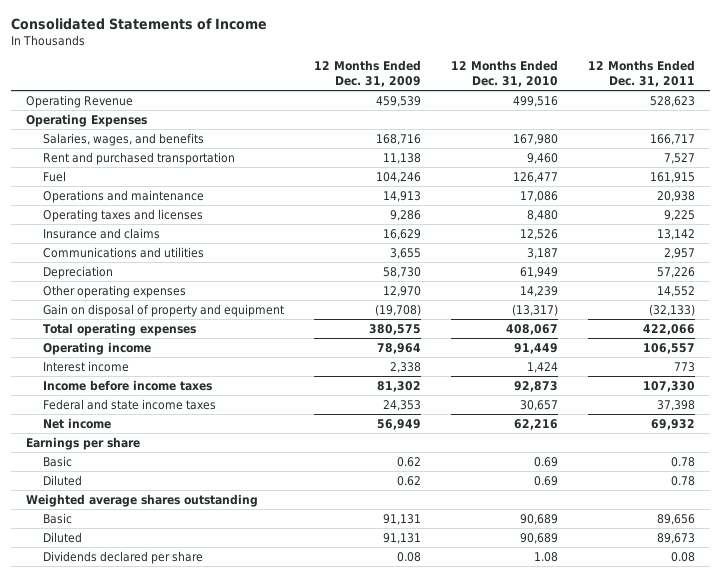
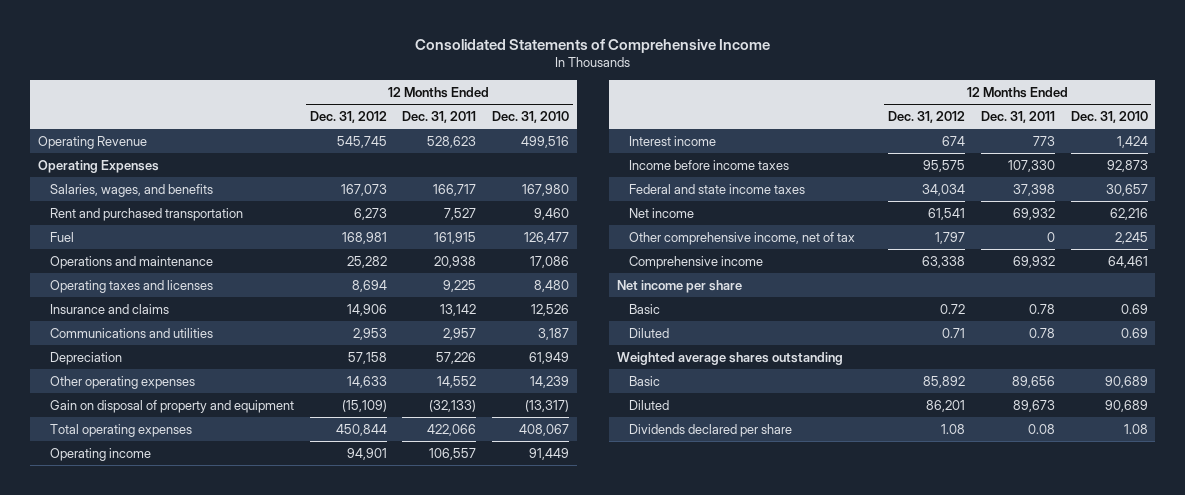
[10,18,267,31] Consolidated Statements of Income -> [414,39,770,54] Consolidated Statements of Comprehensive Income
[313,60,421,88] 12 Months Ended Dec. 31, 2009 -> none
none -> [309,110,387,123] Dec. 31, 2012
none -> [628,231,855,245] Other comprehensive income, net of tax
none -> [628,255,763,269] Comprehensive income
[25,436,140,450] Earnings per share -> [616,279,742,293] Net income per share

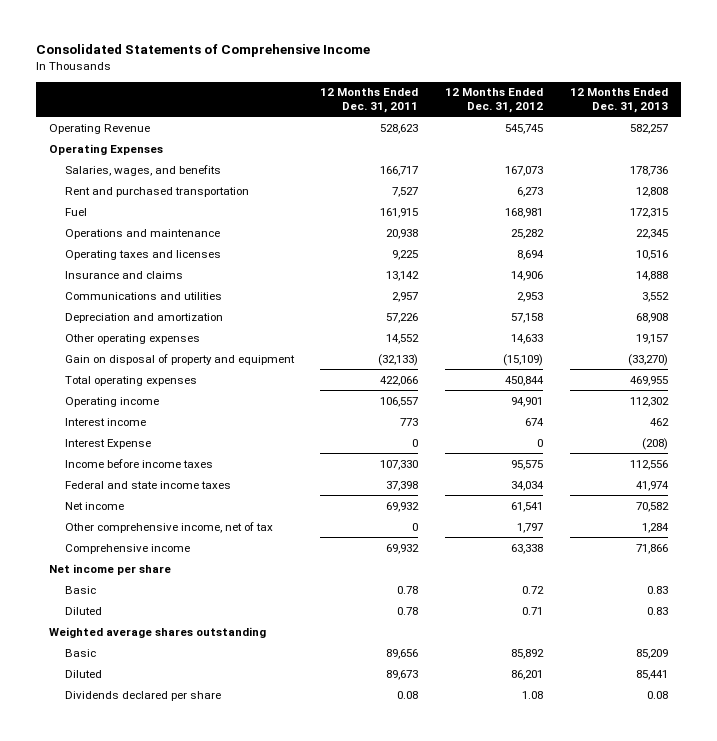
[491,110,569,123] Dec. 31, 2010 -> none
none -> [570,88,669,113] 12 Months Ended Dec. 31, 2013
[49,351,122,365] Depreciation -> [64,312,223,323] Depreciation and amortization
none -> [64,438,151,449] Interest Expense

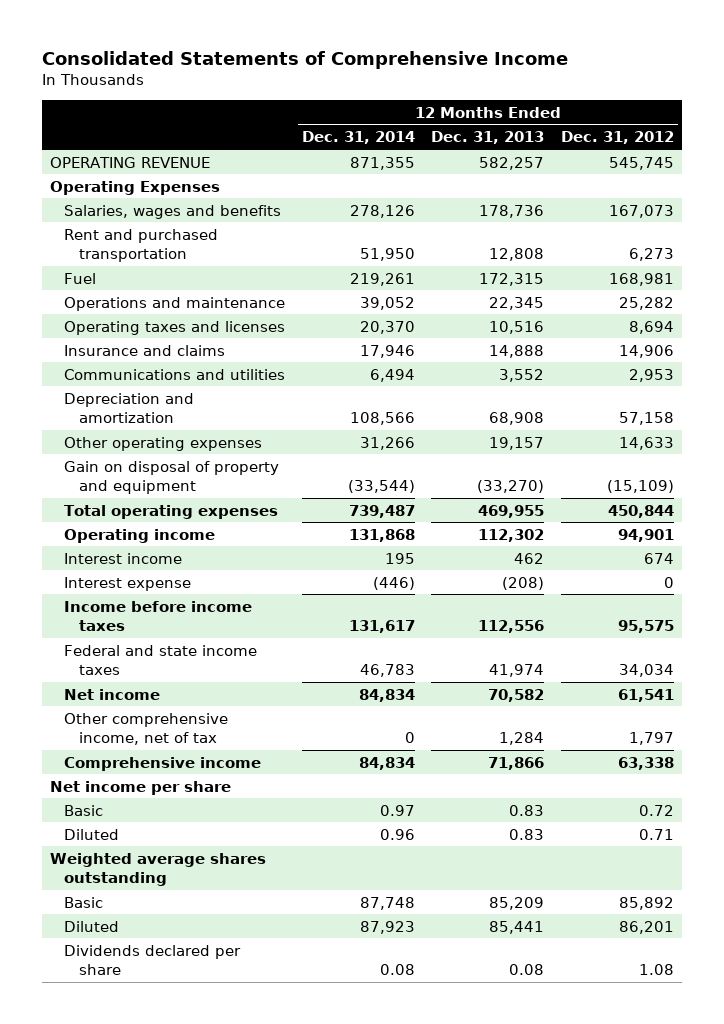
[320,88,419,113] 12 Months Ended Dec. 31, 2011 -> none
none -> [301,131,415,145] Dec. 31, 2014
[49,123,151,134] Operating Revenue -> [49,156,210,168] OPERATING REVENUE
[64,164,221,176] Salaries, wages, and benefits -> [64,204,282,219] Salaries, wages and benefits
[64,438,151,449] Interest Expense -> [64,576,192,591] Interest expense

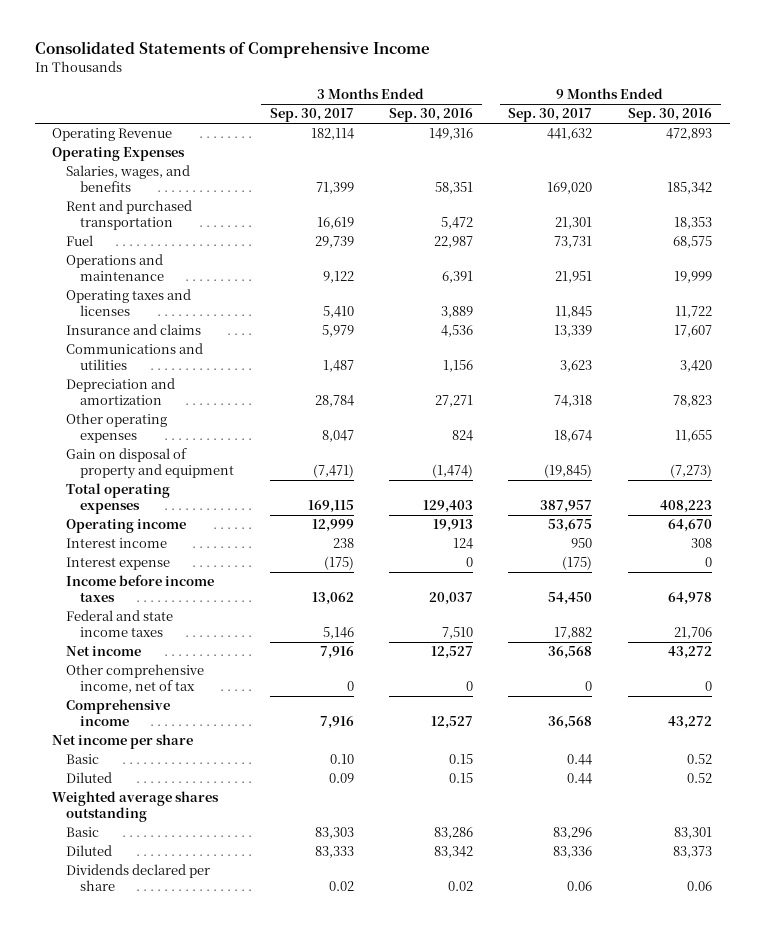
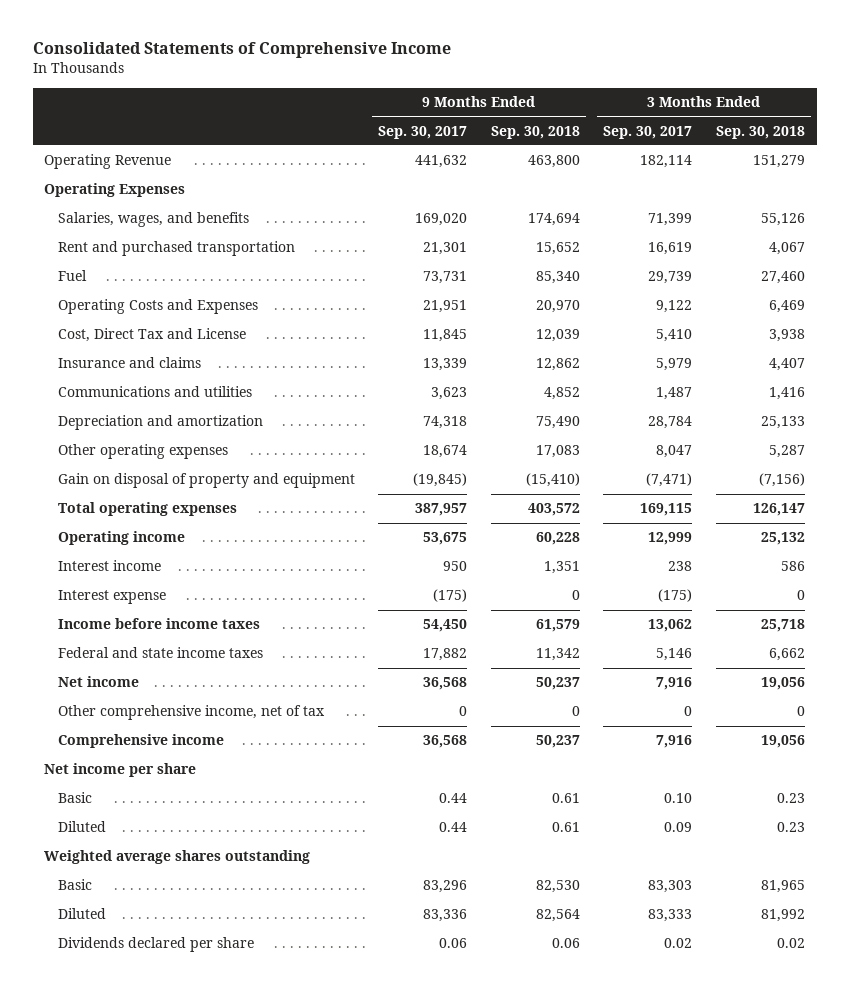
[389,108,474,123] Sep. 30, 2016 -> none
[627,108,712,123] Sep. 30, 2016 -> none
none -> [490,125,580,139] Sep. 30, 2018
none -> [715,125,805,139] Sep. 30, 2018
[66,254,165,281] Operations and maintenance -> [57,299,258,315] Operating Costs and Expenses
[66,289,192,316] Operating taxes and licenses -> [57,328,246,343] Cost, Direct Tax and License

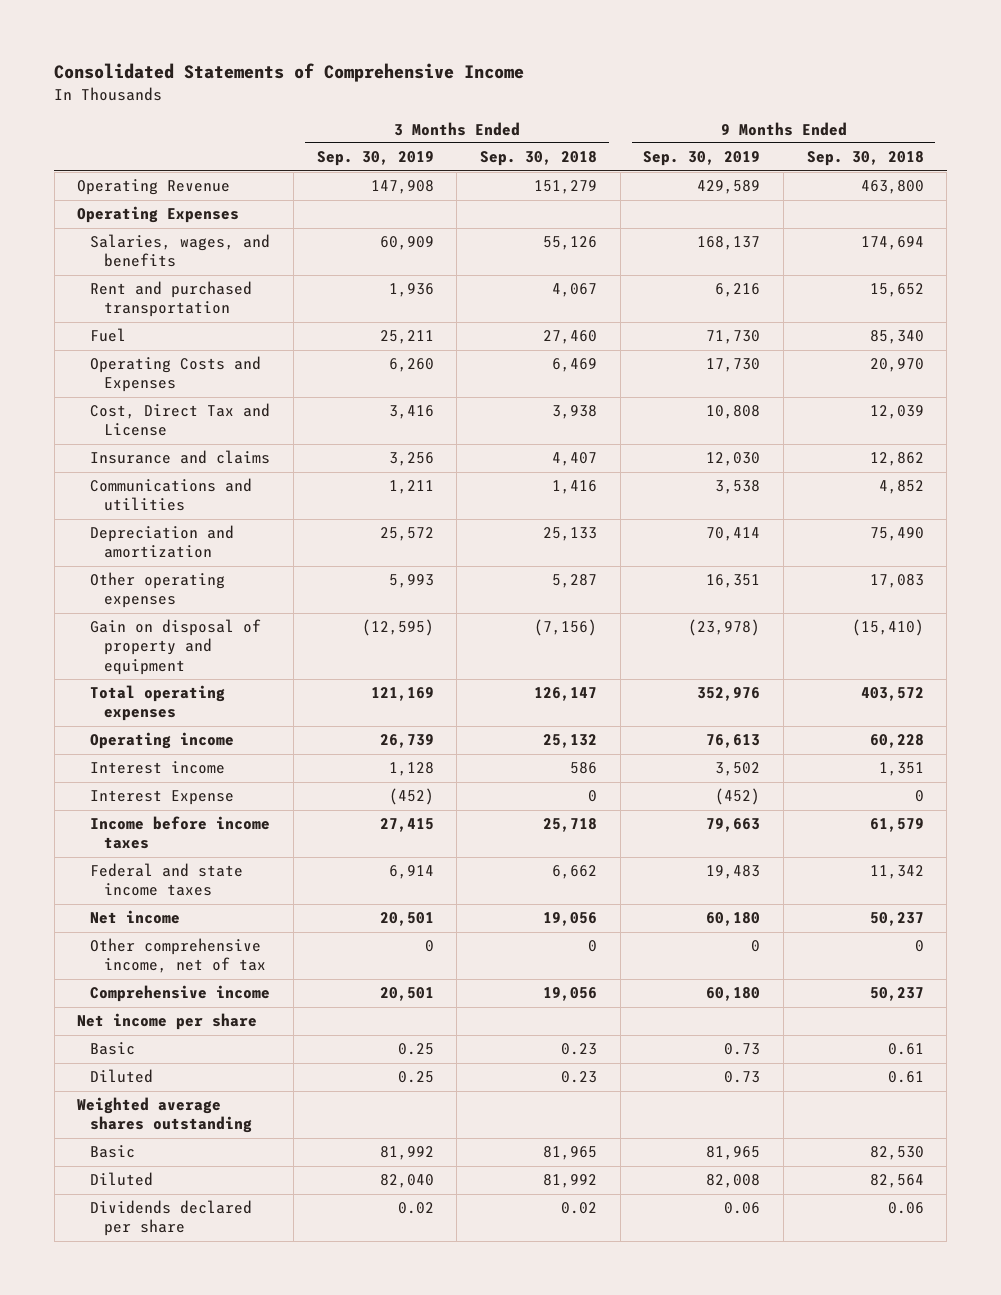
[378,125,468,139] Sep. 30, 2017 -> none
[603,125,693,139] Sep. 30, 2017 -> none
none -> [316,151,434,167] Sep. 30, 2019
none -> [643,151,761,167] Sep. 30, 2019
[57,590,166,605] Interest expense -> [90,790,235,806] Interest Expense

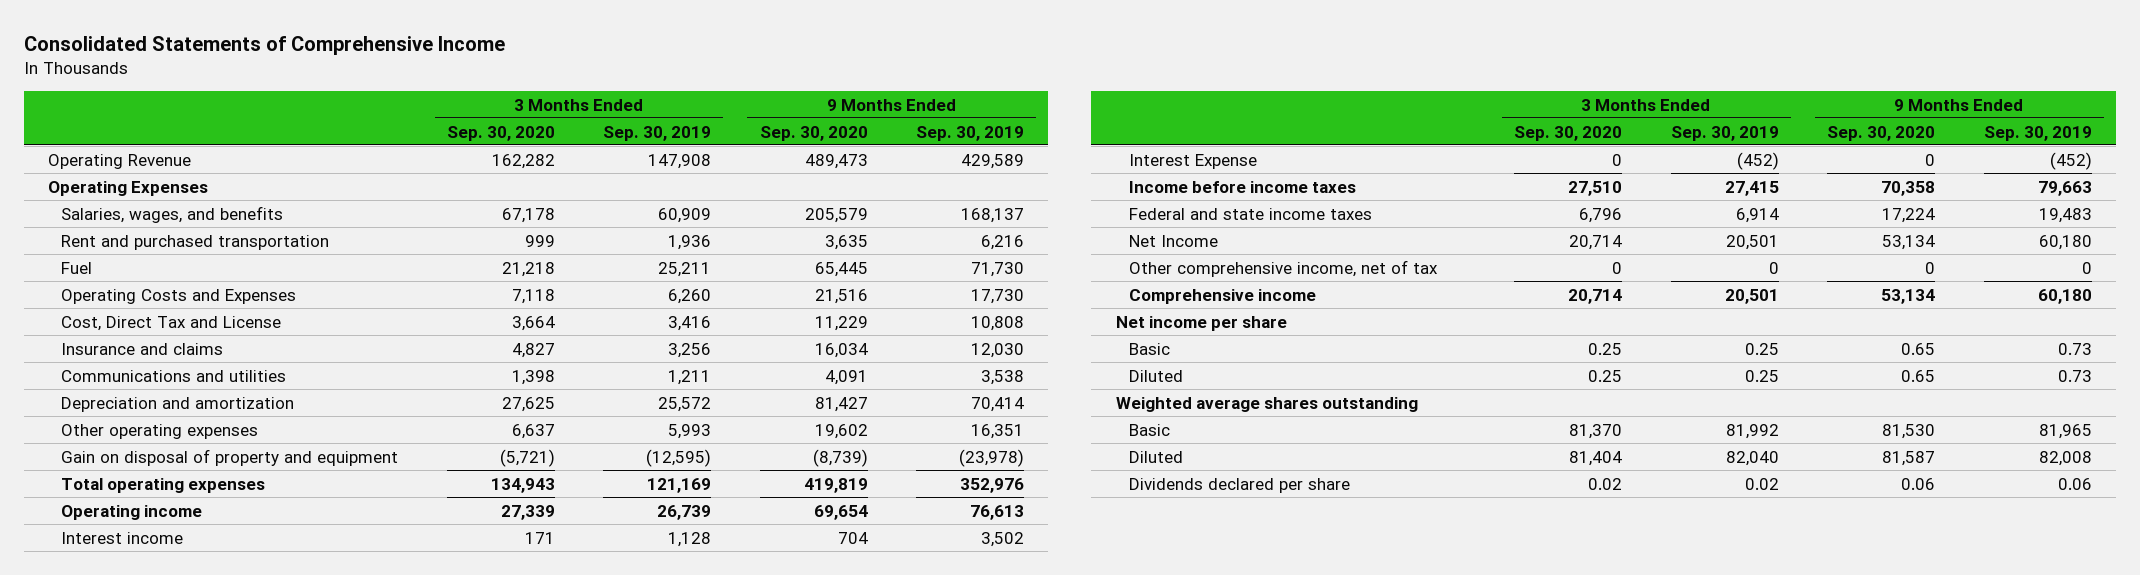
[480,151,598,167] Sep. 30, 2018 -> none
[806,151,924,167] Sep. 30, 2018 -> none
none -> [446,125,555,141] Sep. 30, 2020
none -> [759,125,868,141] Sep. 30, 2020
[90,910,181,925] Net income -> [1128,234,1218,247] Net Income

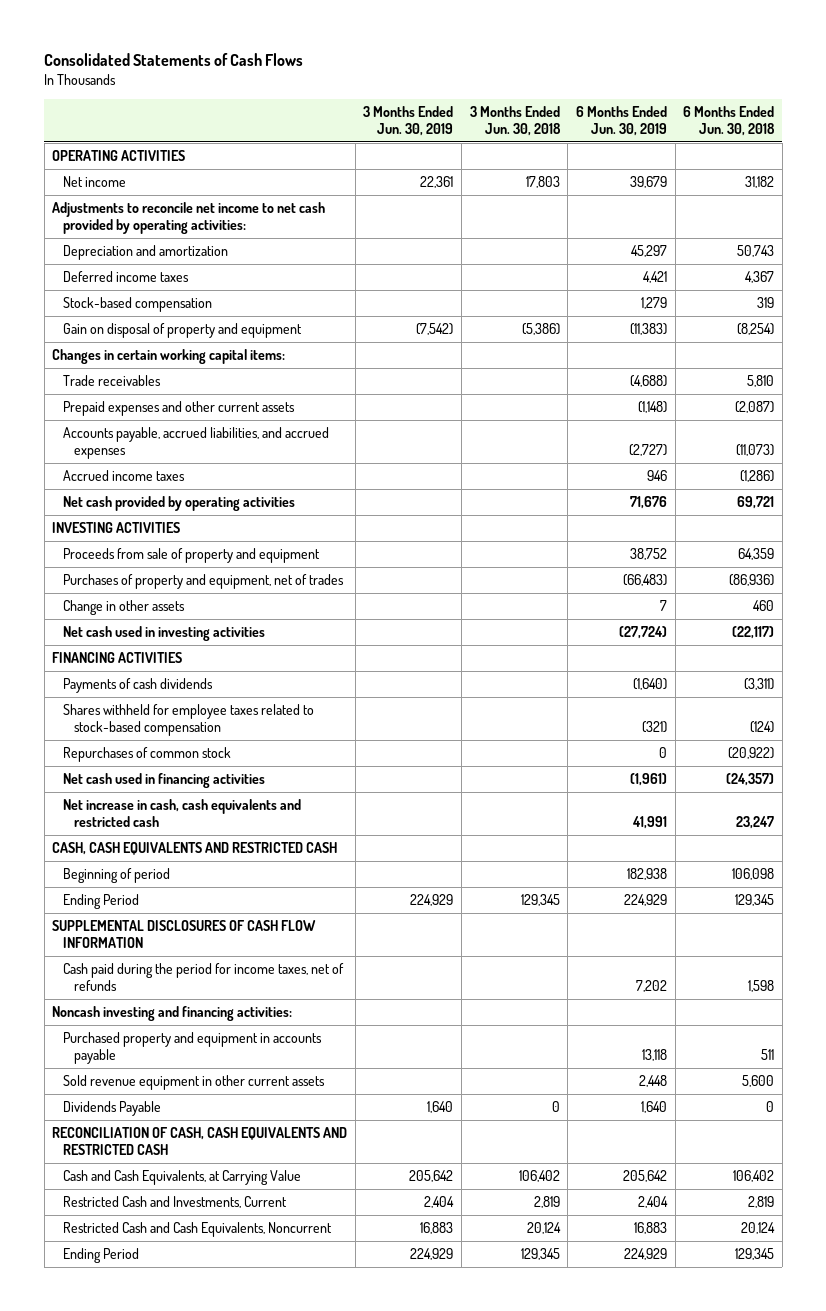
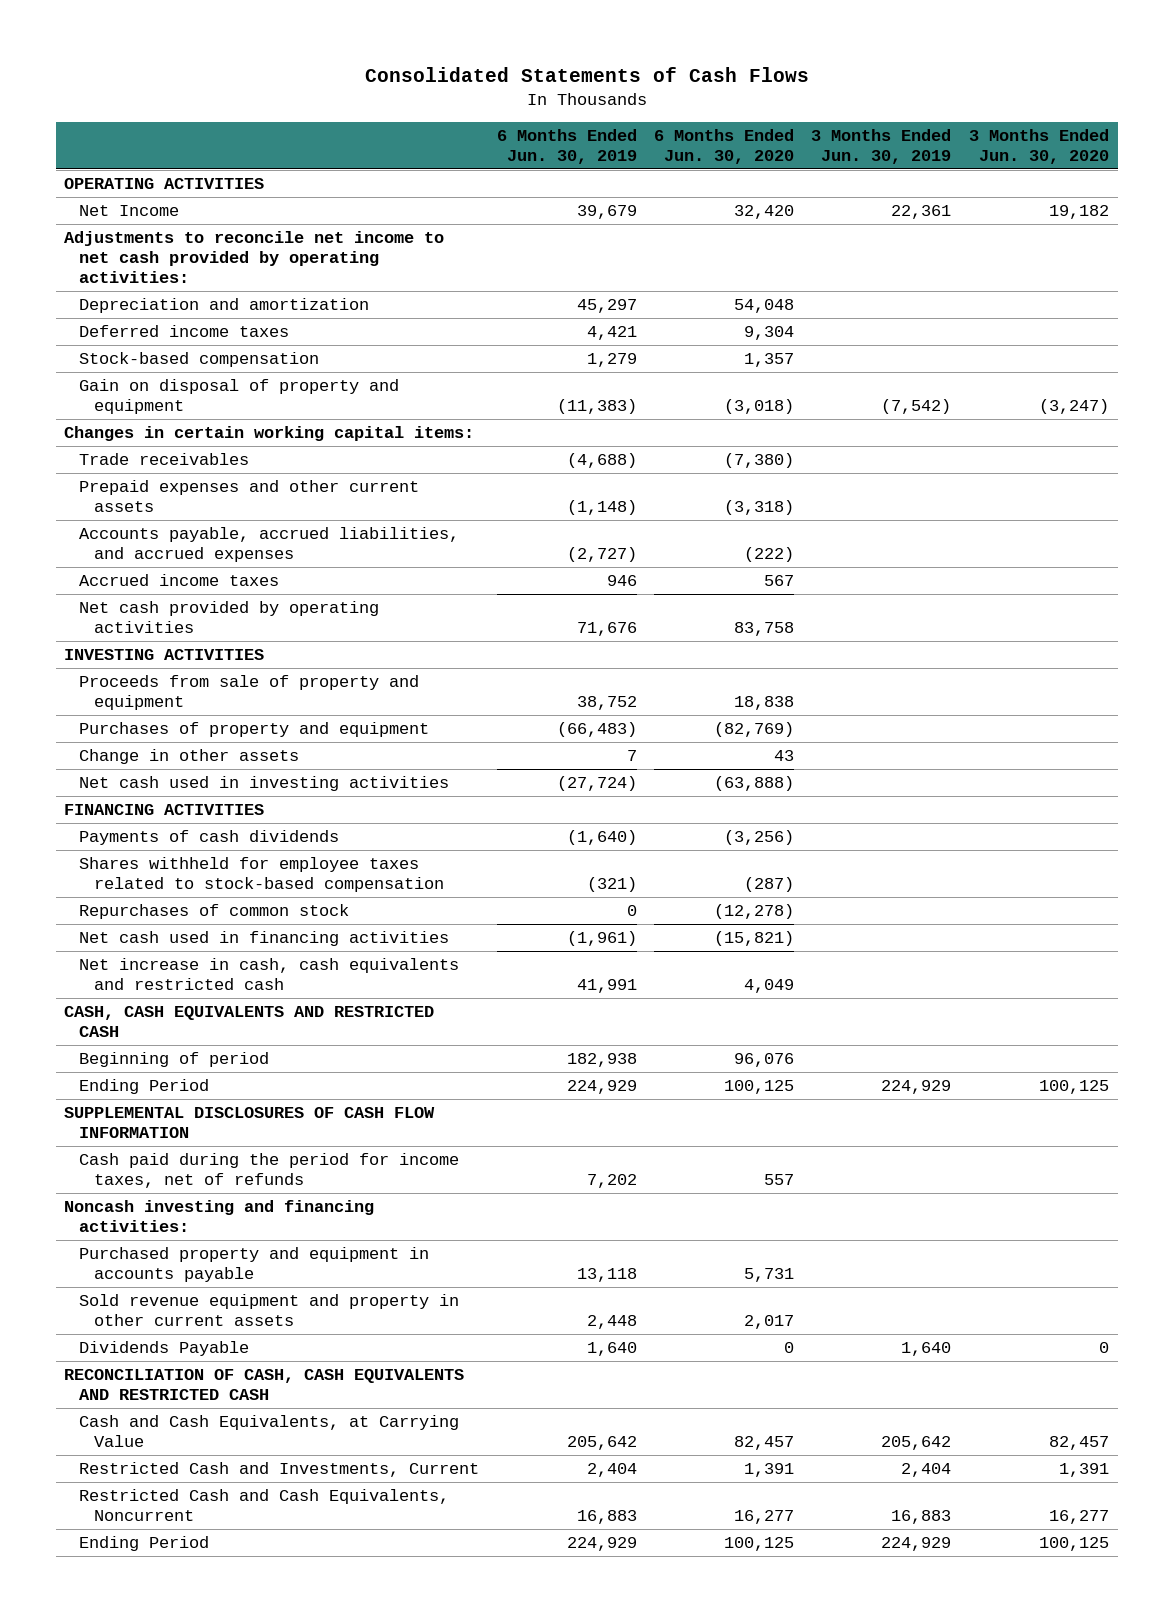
[469,105,561,136] 3 Months Ended Jun. 30, 2018 -> none
[683,105,776,136] 6 Months Ended Jun. 30, 2018 -> none
none -> [654,129,795,165] 6 Months Ended Jun. 30, 2020
none -> [968,129,1109,165] 3 Months Ended Jun. 30, 2020
[63,176,127,188] Net income -> [79,205,180,217] Net Income
[63,574,345,590] Purchases of property and equipment, net of trades -> [79,722,430,738] Purchases of property and equipment
[63,1075,326,1091] Sold revenue equipment in other current assets -> [79,1294,460,1327] Sold revenue equipment and property in other current assets

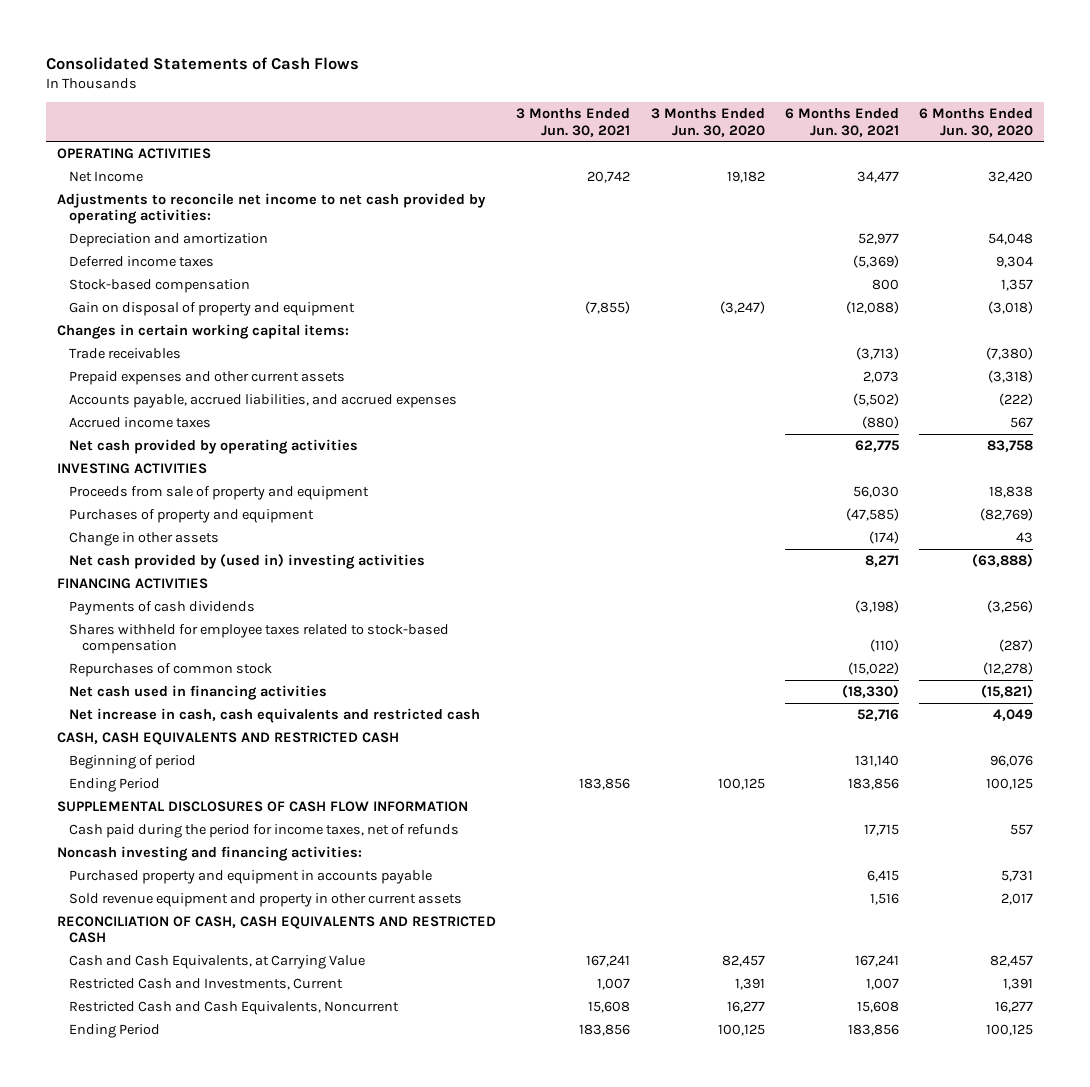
[496,129,637,165] 6 Months Ended Jun. 30, 2019 -> none
[811,129,952,165] 3 Months Ended Jun. 30, 2019 -> none
none -> [516,108,631,137] 3 Months Ended Jun. 30, 2021
none -> [784,108,899,137] 6 Months Ended Jun. 30, 2021
[79,776,450,792] Net cash used in investing activities -> [69,553,426,569] Net cash provided by (used in) investing activities
[79,1341,250,1357] Dividends Payable -> none

